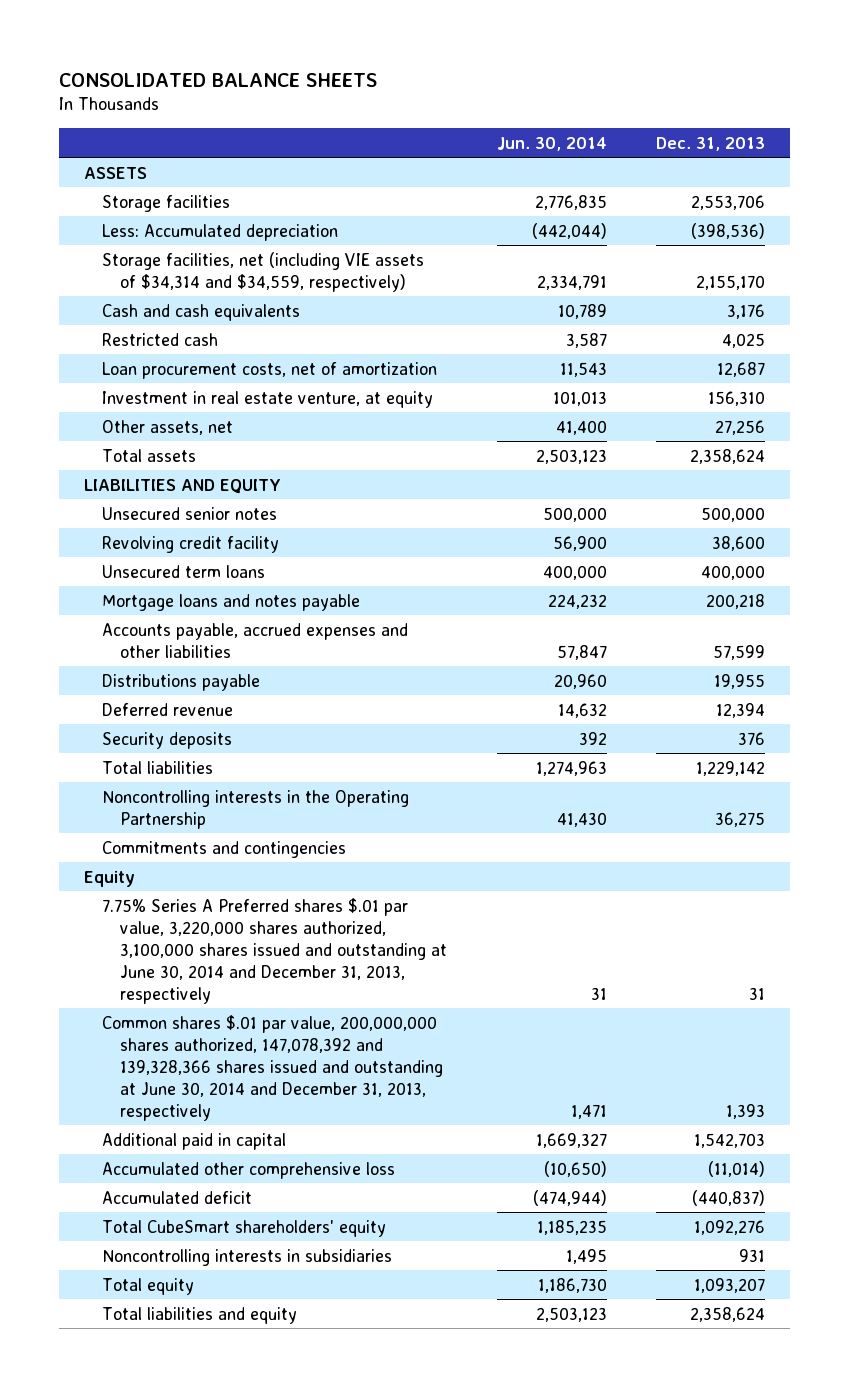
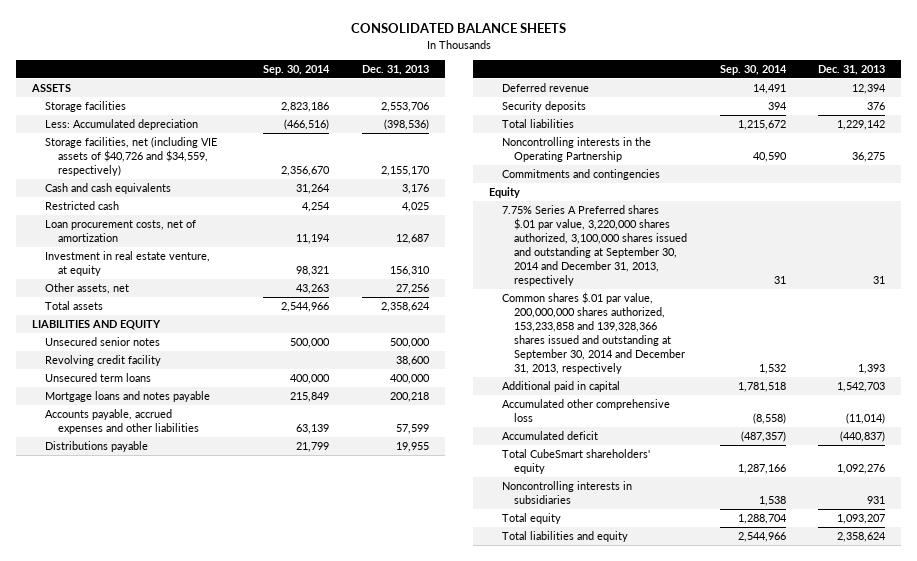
[496,136,607,151] Jun. 30, 2014 -> none
none -> [263,64,331,75] Sep. 30, 2014
[101,251,424,292] Storage facilities, net (including VIE assets of $34,314 and $34,559, respectively) -> [44,137,217,177] Storage facilities, net (including VIE assets of $40,726 and $34,559, respectively)
[101,897,447,1004] 7.75% Series A Preferred shares $.01 par value, 3,220,000 shares authorized, 3,100,000 shares issued and outstanding at June 30, 2014 and December 31, 2013, respectively -> [501,205,688,287] 7.75% Series A Preferred shares $.01 par value, 3,220,000 shares authorized, 3,100,000 shares issued and outstanding at September 30, 2014 and December 31, 2013, respectively
[101,1014,443,1121] Common shares $.01 par value, 200,000,000 shares authorized, 147,078,392 and 139,328,366 shares issued and outstanding at June 30, 2014 and December 31, 2013, respectively -> [501,292,686,375] Common shares $.01 par value, 200,000,000 shares authorized, 153,233,858 and 139,328,366 shares issued and outstanding at September 30, 2014 and December 31, 2013, respectively

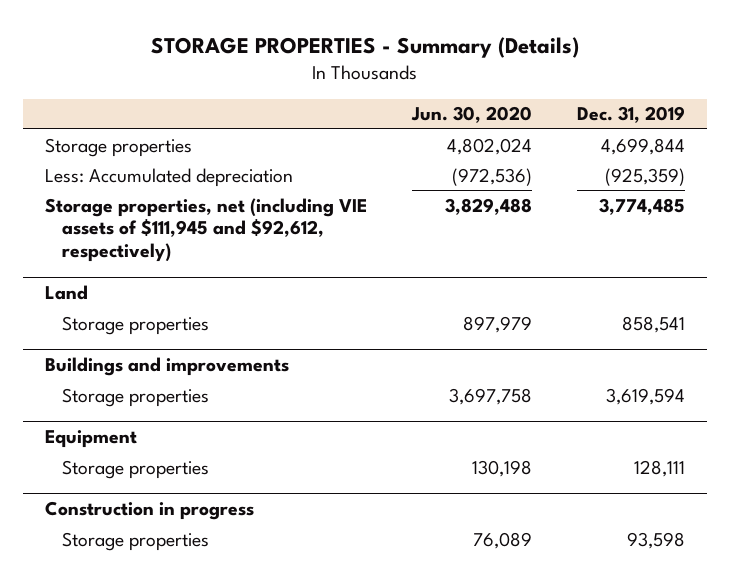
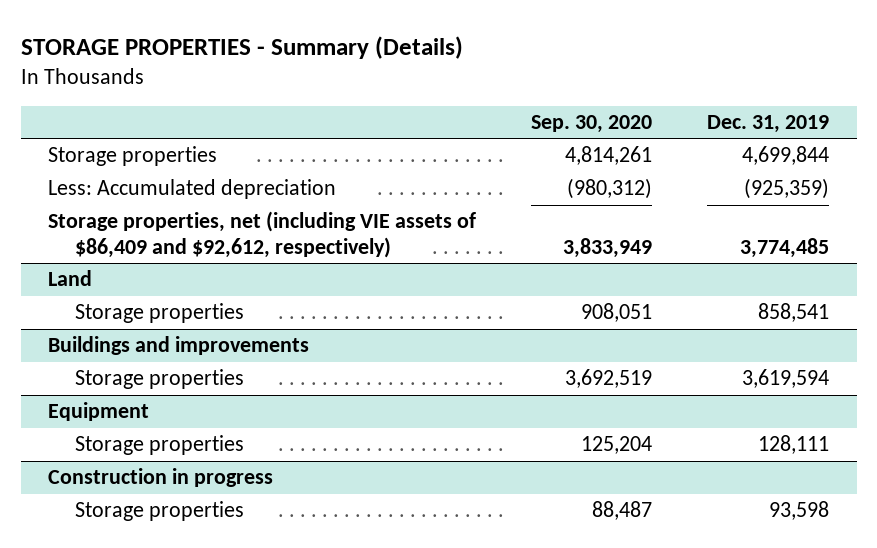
[410,106,532,124] Jun. 30, 2020 -> none
none -> [531,115,653,134] Sep. 30, 2020
[45,197,368,263] Storage properties, net (including VIE assets of $111,945 and $92,612, respectively) -> [48,211,477,258] Storage properties, net (including VIE assets of $86,409 and $92,612, respectively)

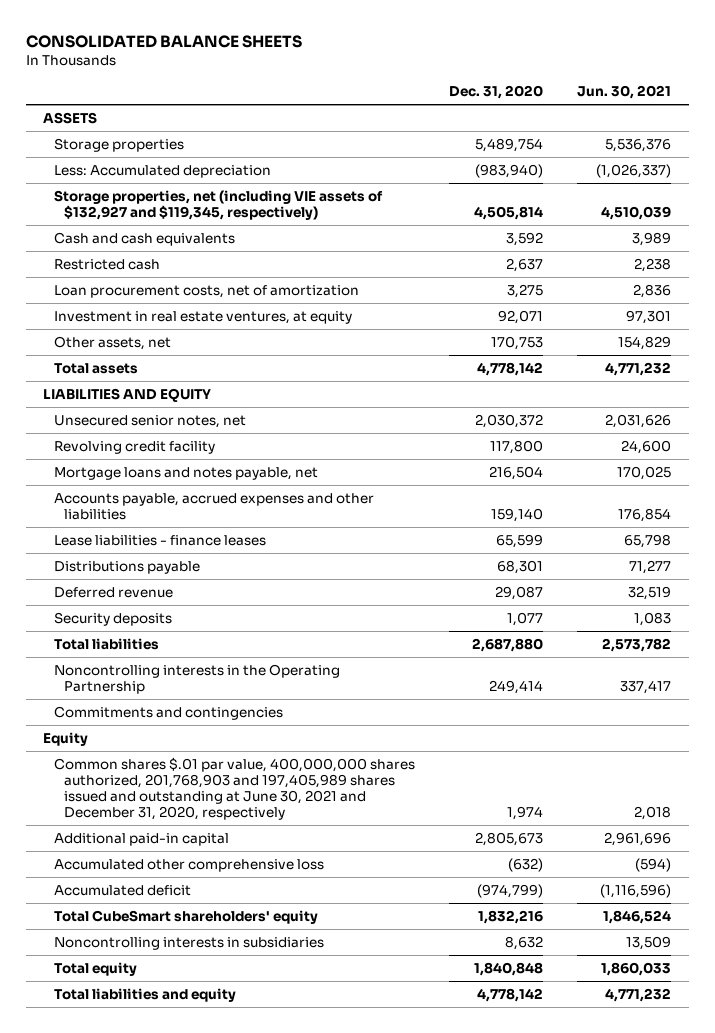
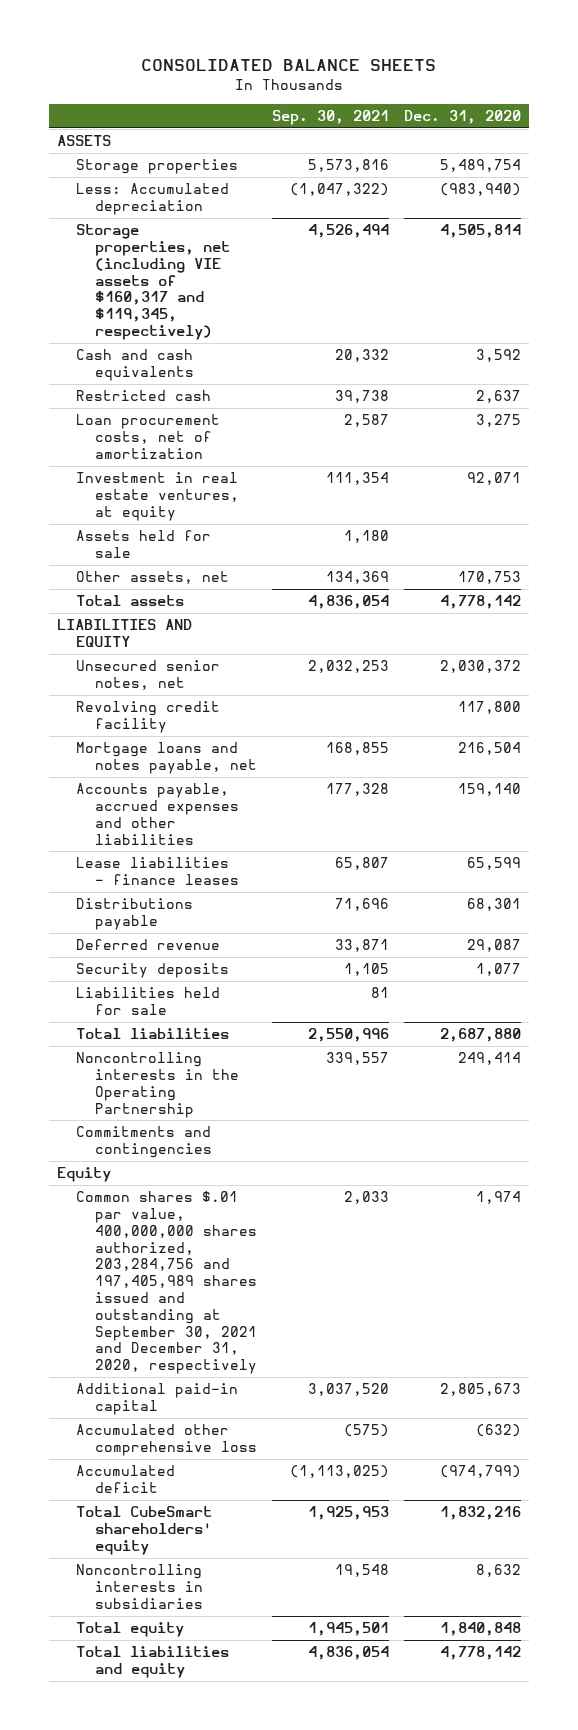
[577,85,672,100] Jun. 30, 2021 -> none
none -> [271,110,389,126] Sep. 30, 2021
[53,189,383,220] Storage properties, net (including VIE assets of $132,927 and $119,345, respectively) -> [75,224,230,341] Storage properties, net (including VIE assets of $160,317 and $119,345, respectively)
none -> [75,530,211,559] Assets held for sale
none -> [75,987,220,1016] Liabilities held for sale
[53,756,415,821] Common shares $.01 par value, 400,000,000 shares authorized, 201,768,903 and 197,405,989 shares issued and outstanding at June 30, 2021 and December 31, 2020, respectively -> [75,1191,257,1375] Common shares $.01 par value, 400,000,000 shares authorized, 203,284,756 and 197,405,989 shares issued and outstanding at September 30, 2021 and December 31, 2020, respectively

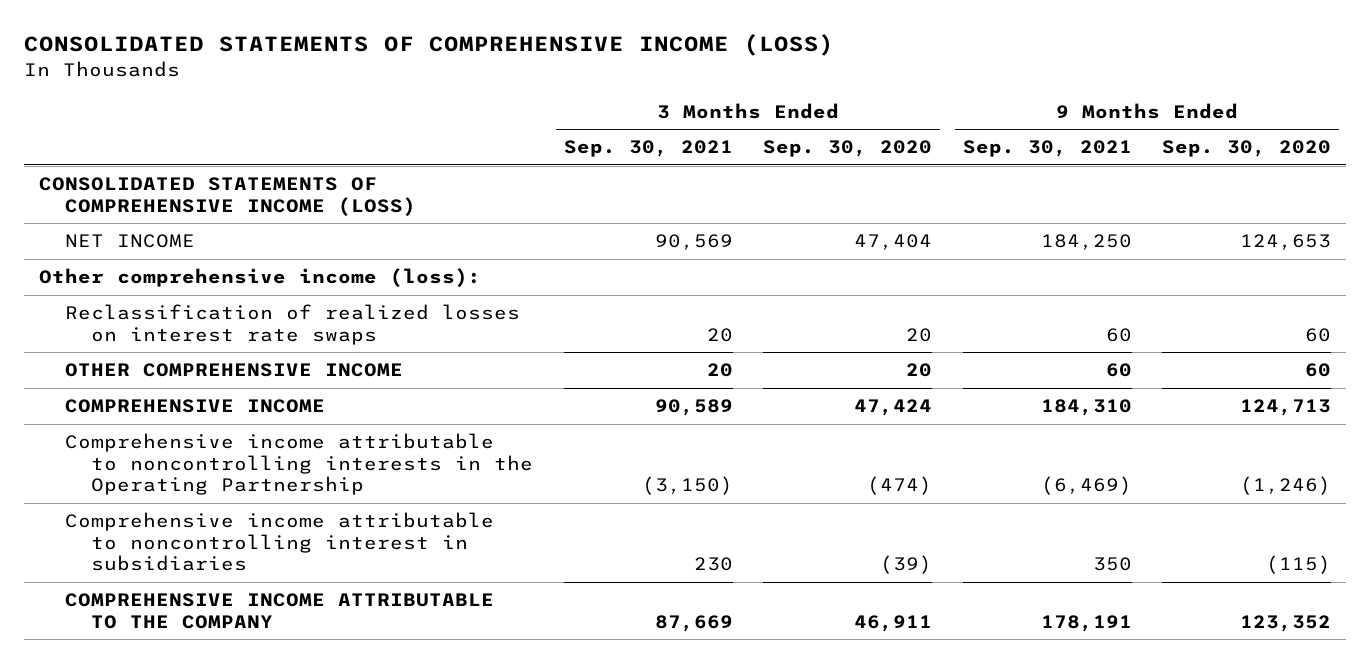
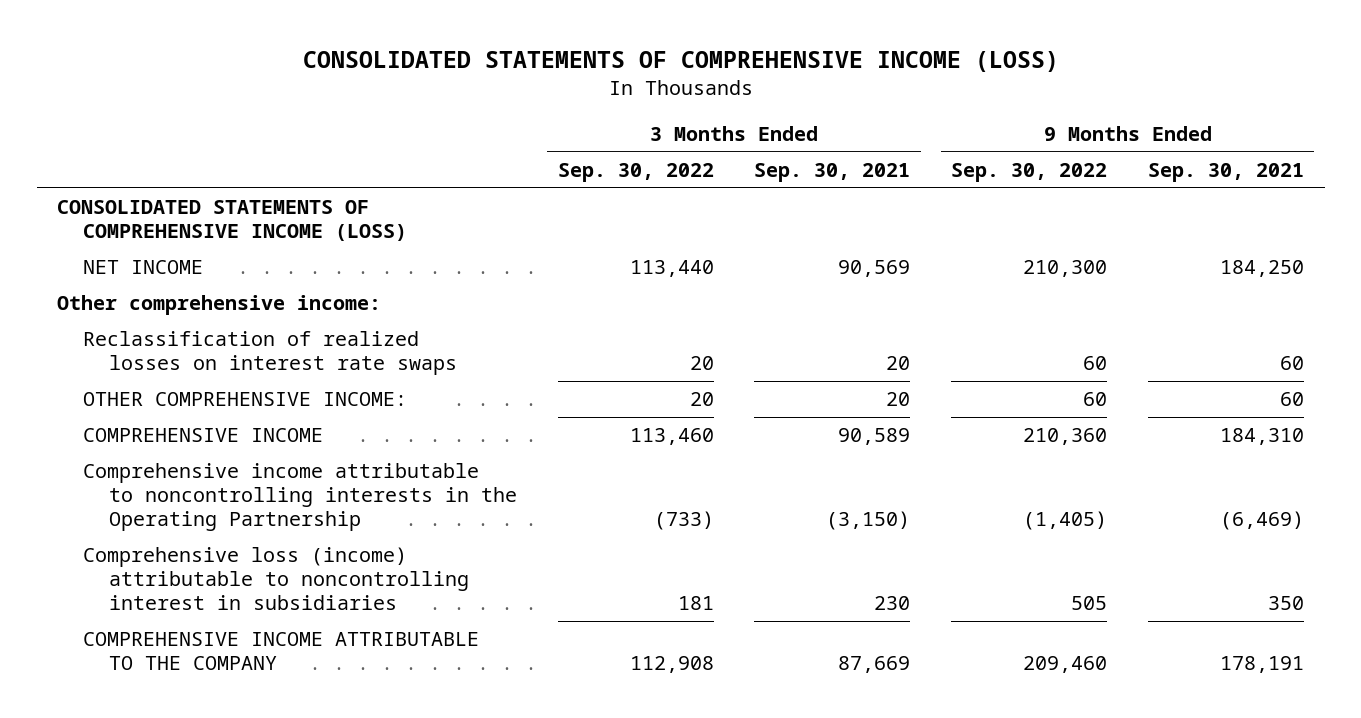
[763,140,933,158] Sep. 30, 2020 -> none
[1161,140,1331,158] Sep. 30, 2020 -> none
none -> [557,163,714,183] Sep. 30, 2022
none -> [951,163,1108,183] Sep. 30, 2022
[38,268,481,288] Other comprehensive income (loss): -> [57,295,382,316] Other comprehensive income:
[65,363,404,378] OTHER COMPREHENSIVE INCOME -> [83,392,408,407] OTHER COMPREHENSIVE INCOME:
[65,512,495,572] Comprehensive income attributable to noncontrolling interest in subsidiaries -> [83,547,469,611] Comprehensive loss (income) attributable to noncontrolling interest in subsidiaries

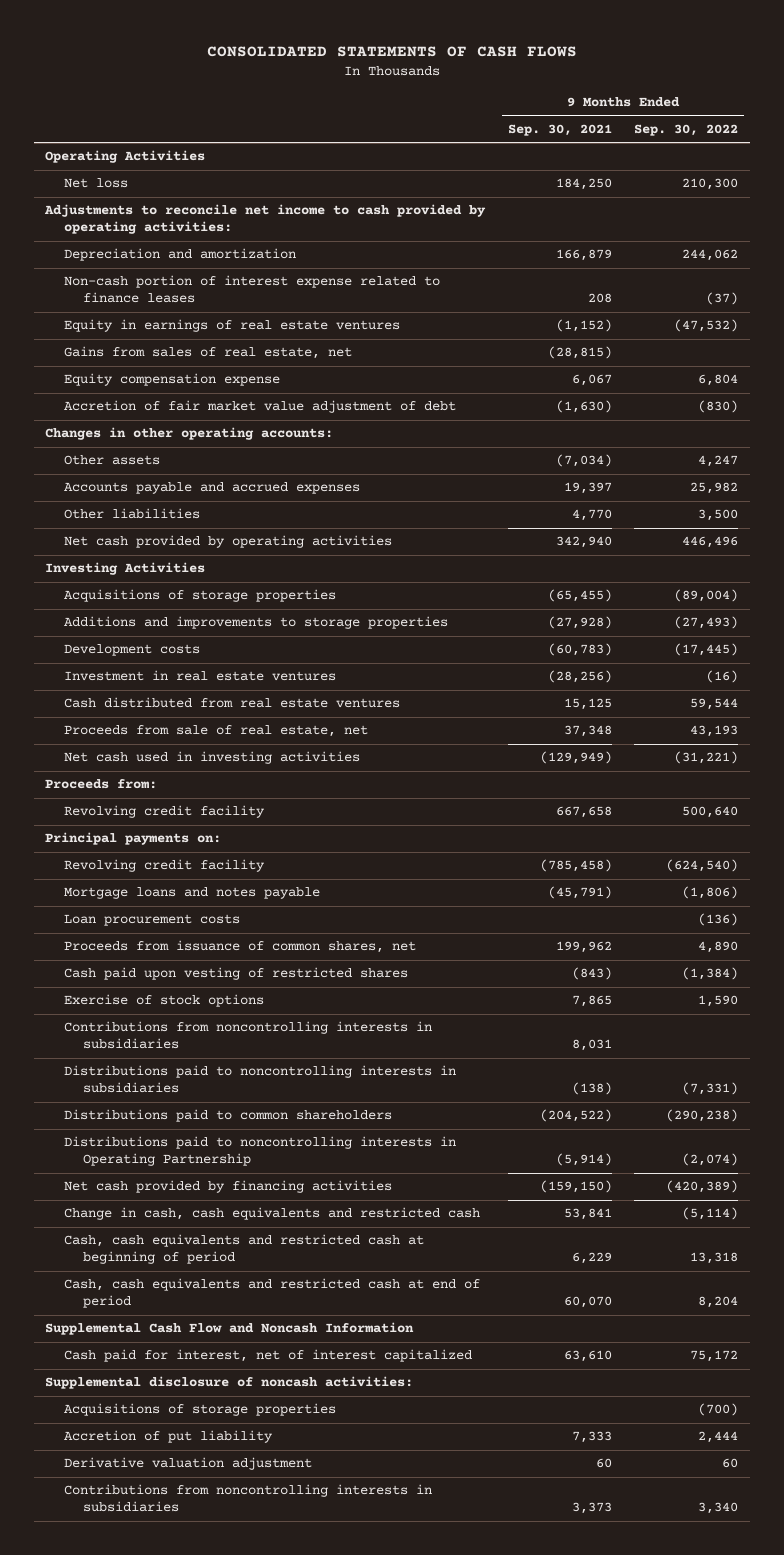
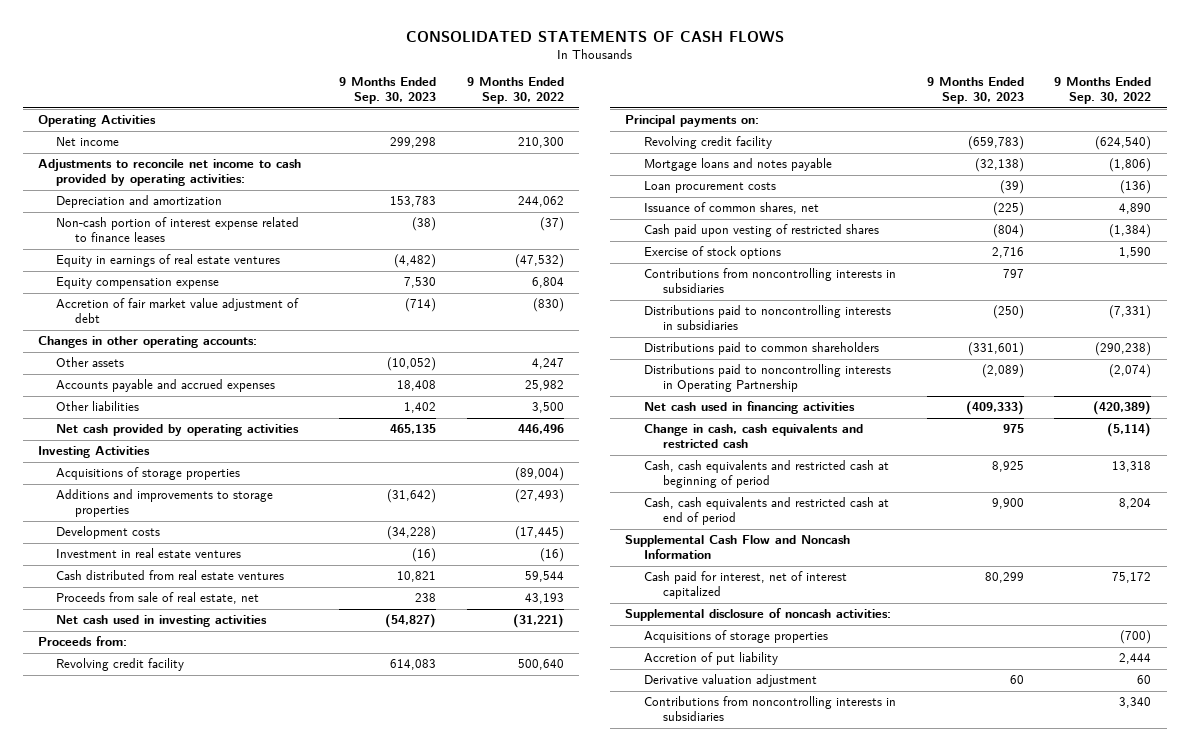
[507,123,612,136] Sep. 30, 2021 -> none
none -> [339,77,437,105] 9 Months Ended Sep. 30, 2023
[64,178,129,189] Net loss -> [56,137,120,147] Net income
[64,346,353,360] Gains from sales of real estate, net -> none
[64,940,417,954] Proceeds from issuance of common shares, net -> [644,202,820,215] Issuance of common shares, net
[64,1180,393,1194] Net cash provided by financing activities -> [644,401,856,415] Net cash used in financing activities

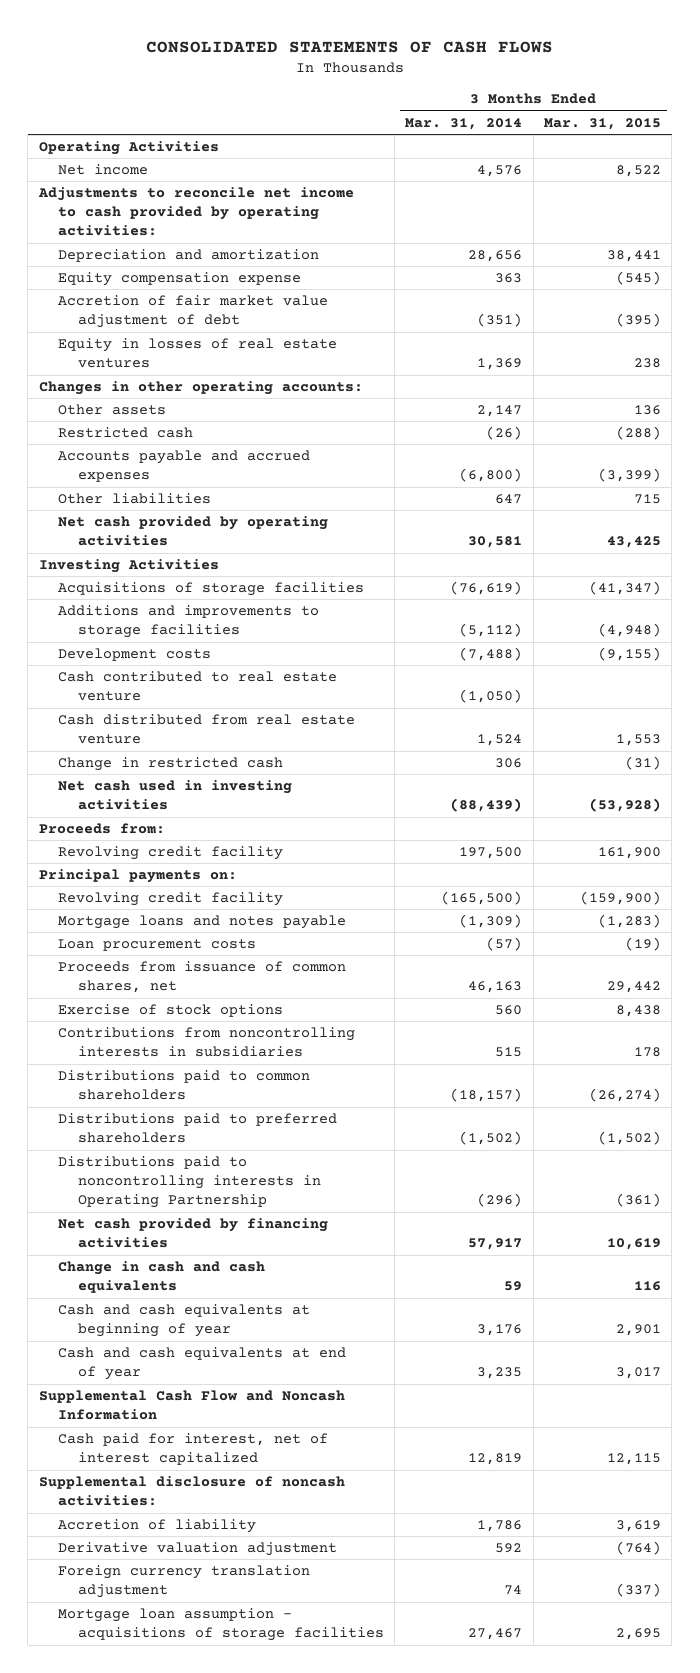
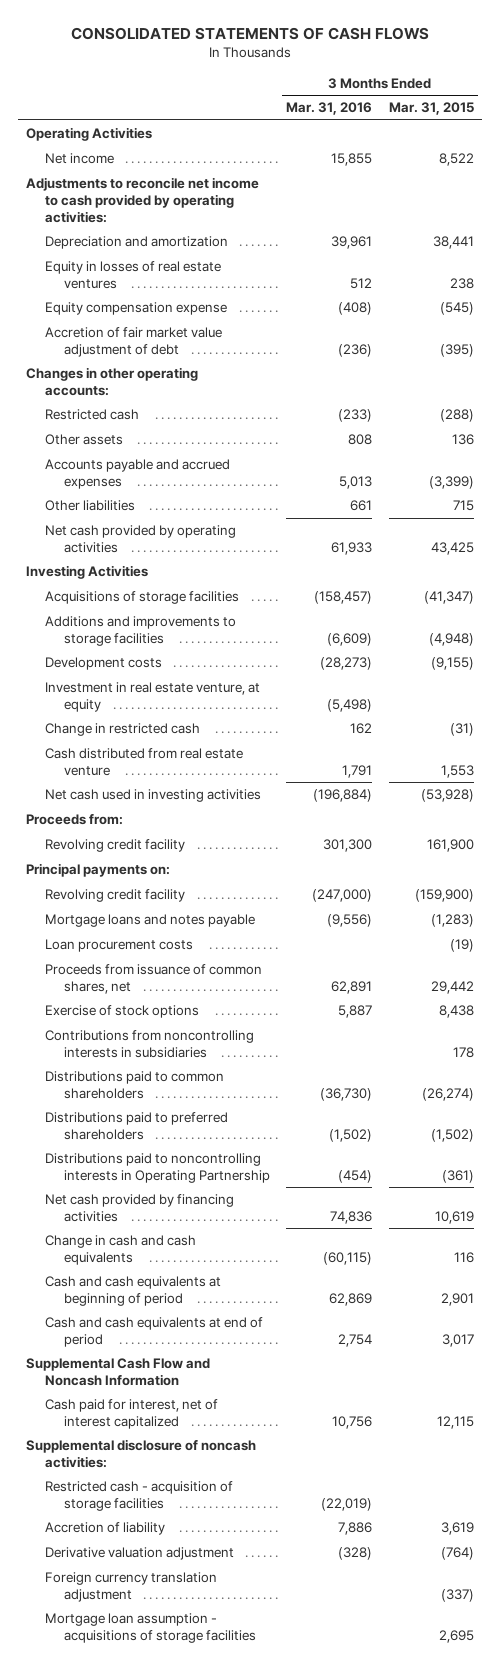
[405,117,523,130] Mar. 31, 2014 -> none
none -> [286,102,373,116] Mar. 31, 2016
[58,338,338,369] Equity in losses of real estate ventures -> [45,261,222,289] Equity in losses of real estate ventures
[58,404,167,416] Other assets -> [45,434,124,446] Other assets
[58,671,338,702] Cash contributed to real estate venture -> none
none -> [45,682,261,712] Investment in real estate venture, at equity
[58,714,356,745] Cash distributed from real estate venture -> [45,748,244,776] Cash distributed from real estate venture
[58,1304,311,1338] Cash and cash equivalents at beginning of year -> [45,1276,222,1306] Cash and cash equivalents at beginning of period
[58,1347,347,1381] Cash and cash equivalents at end of year -> [45,1317,264,1347] Cash and cash equivalents at end of period
none -> [45,1481,234,1511] Restricted cash - acquisition of storage facilities

